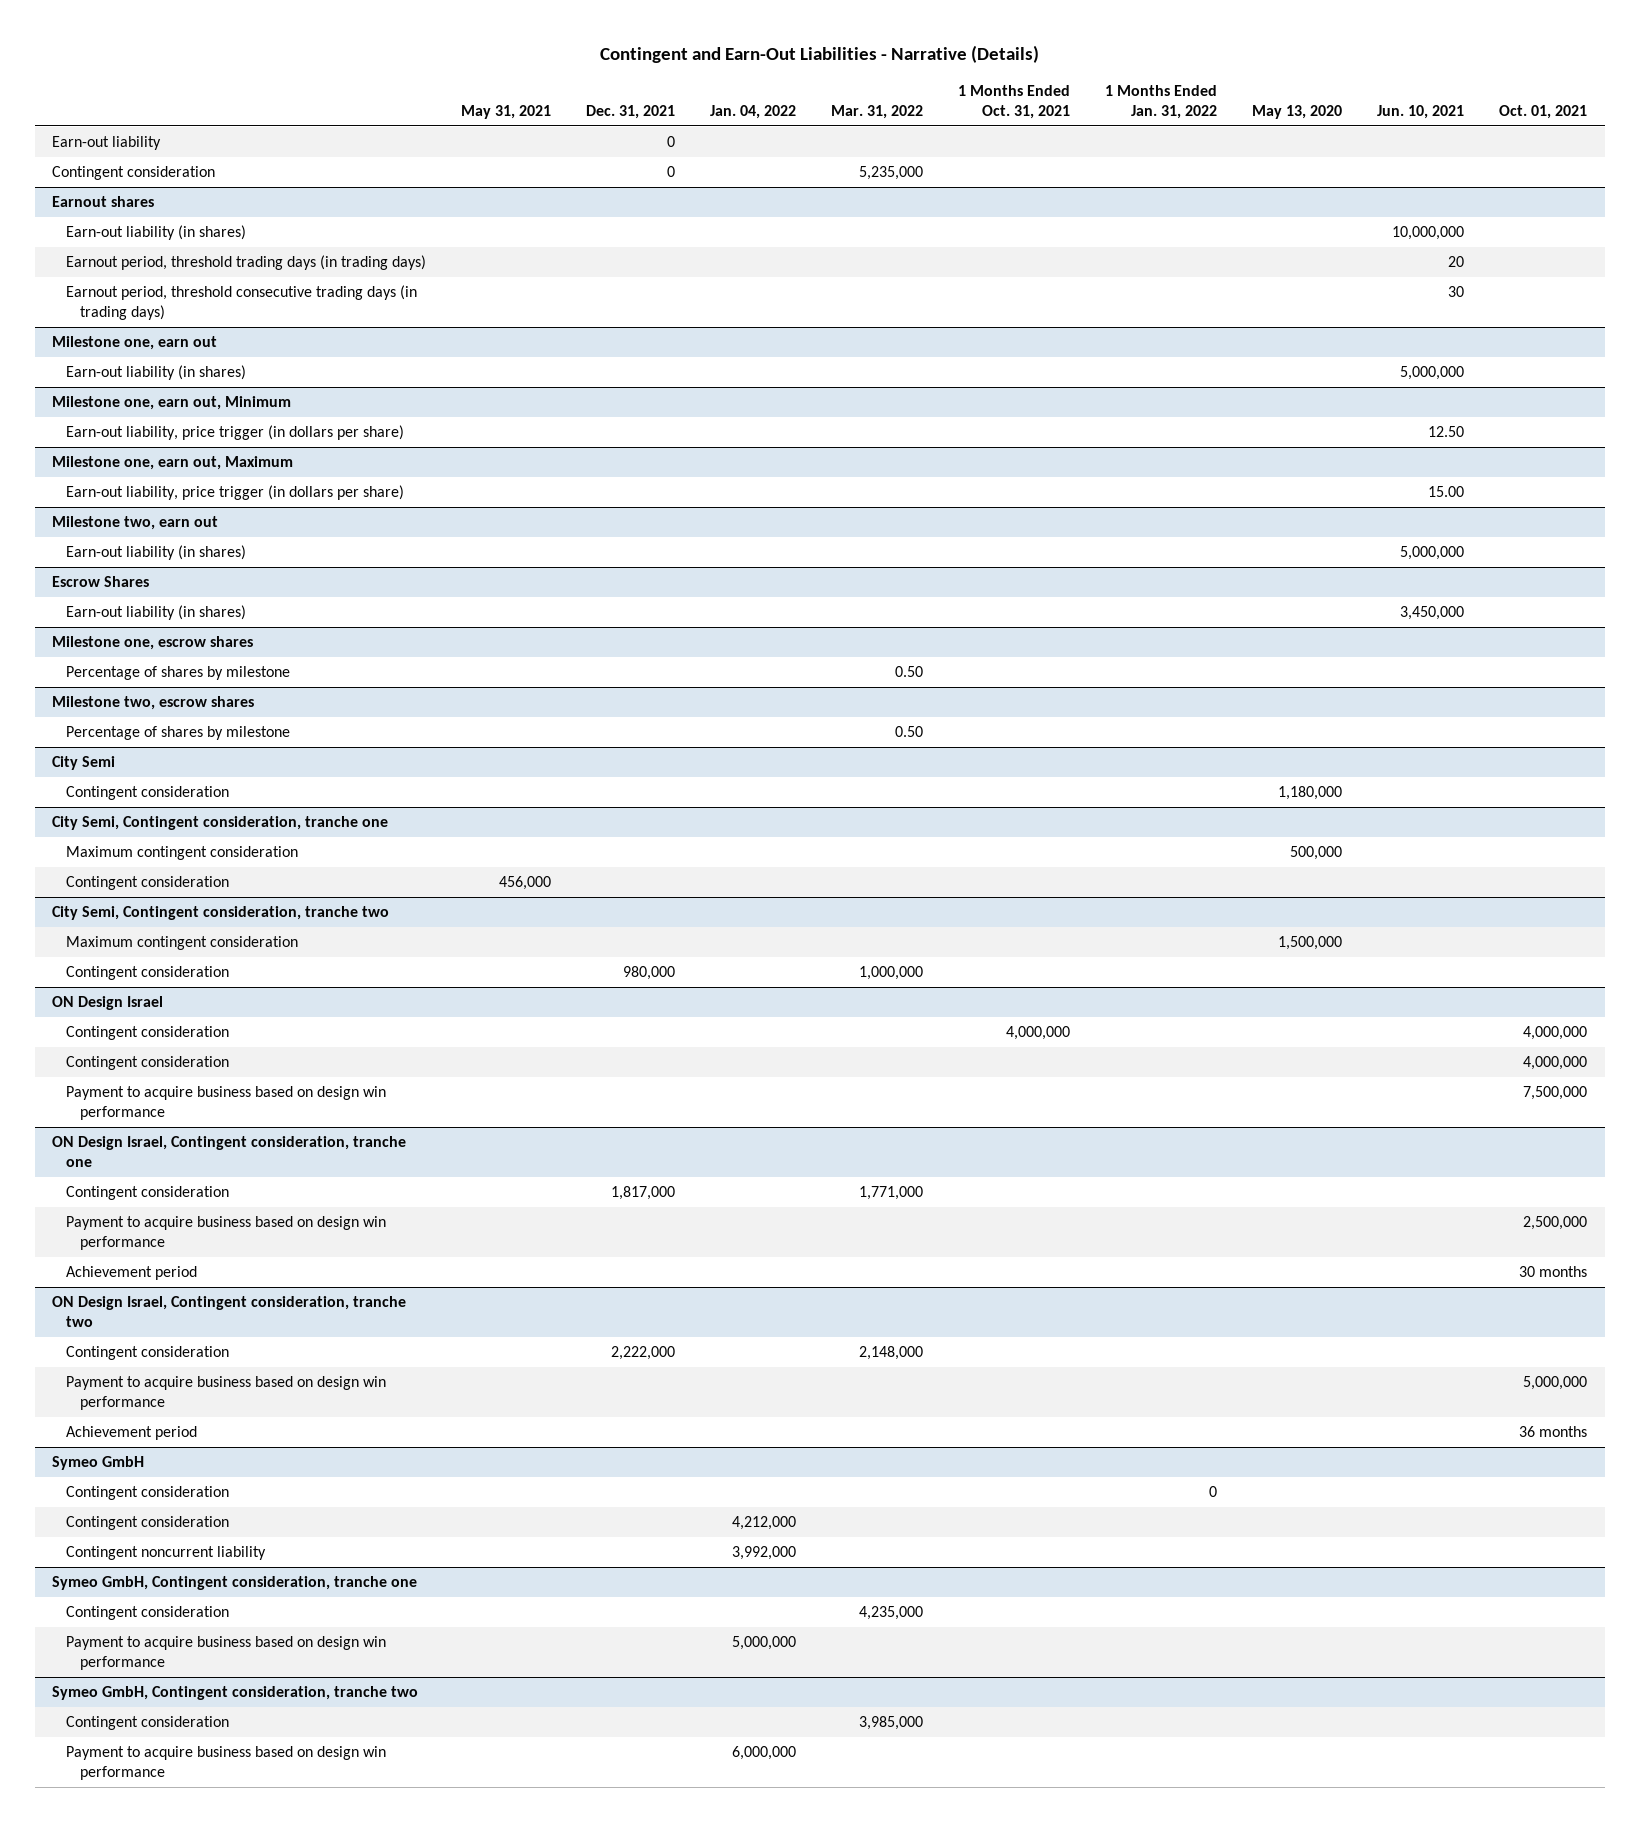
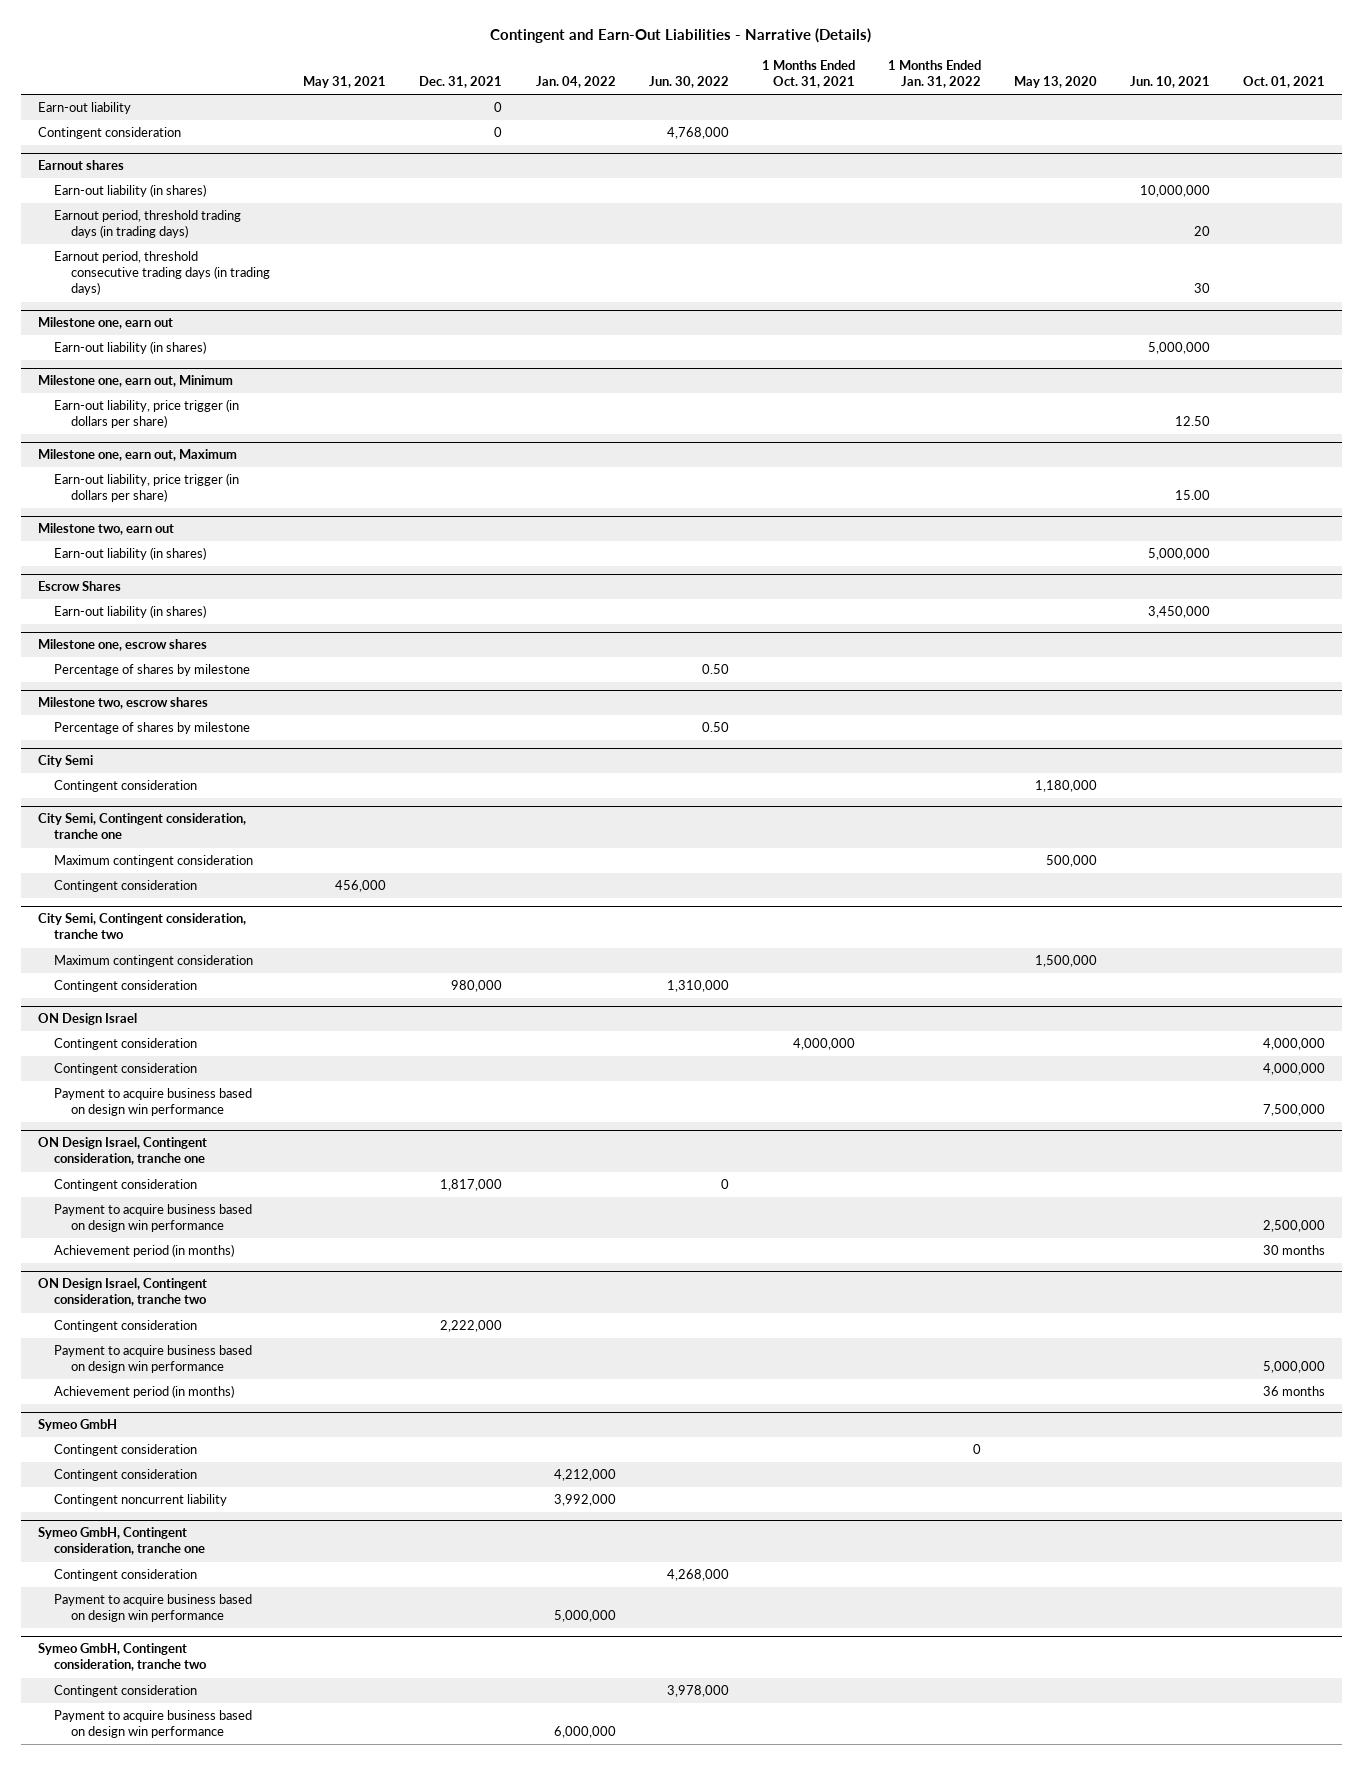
[831,104,924,119] Mar. 31, 2022 -> none
none -> [648,76,729,89] Jun. 30, 2022
[66,1266,198,1281] Achievement period -> [54,1244,235,1258] Achievement period (in months)
[66,1426,198,1441] Achievement period -> [54,1385,235,1399] Achievement period (in months)

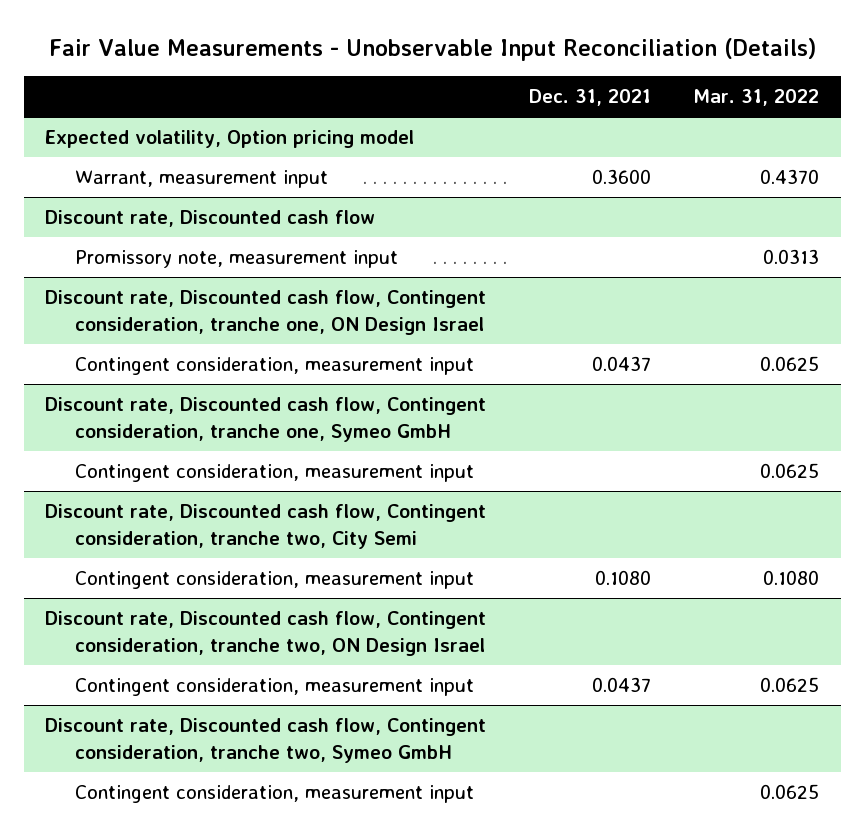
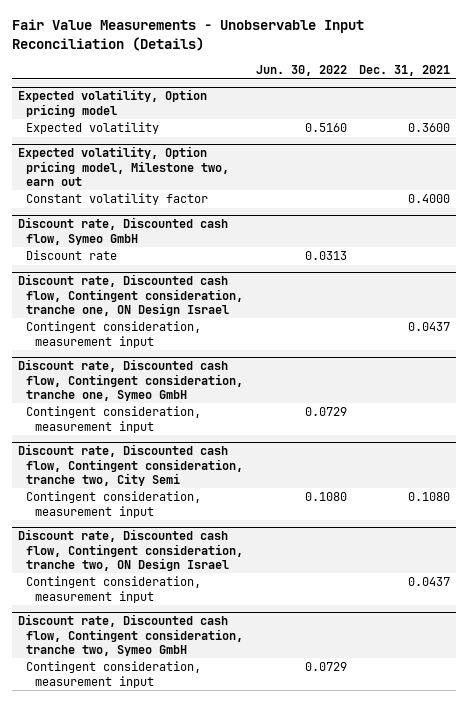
[693,89,820,107] Mar. 31, 2022 -> none
none -> [255,64,347,76] Jun. 30, 2022
[75,170,329,189] Warrant, measurement input -> [26,122,160,135] Expected volatility
none -> [17,146,230,186] Expected volatility, Option pricing model, Milestone two, earn out
none -> [26,193,209,206] Constant volatility factor
[45,210,376,228] Discount rate, Discounted cash flow -> [17,217,228,245] Discount rate, Discounted cash flow, Symeo GmbH
[75,250,399,269] Promissory note, measurement input -> [26,250,118,261] Discount rate

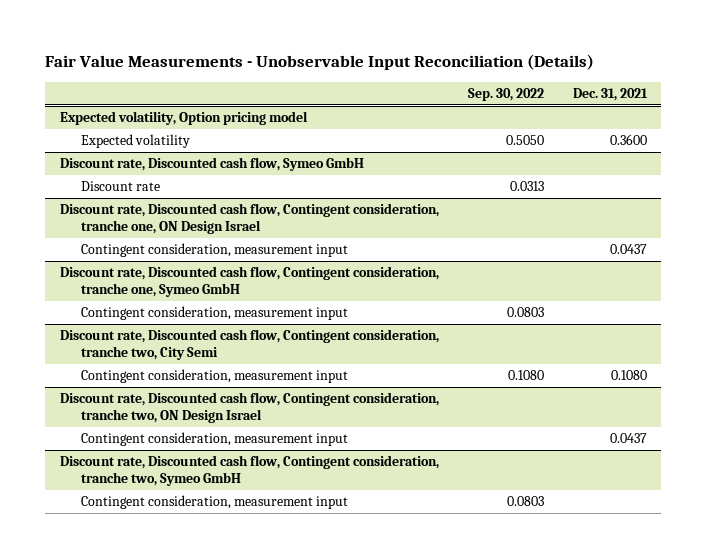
[255,64,347,76] Jun. 30, 2022 -> none
none -> [467,88,544,102] Sep. 30, 2022
[17,146,230,186] Expected volatility, Option pricing model, Milestone two, earn out -> none
[26,193,209,206] Constant volatility factor -> none

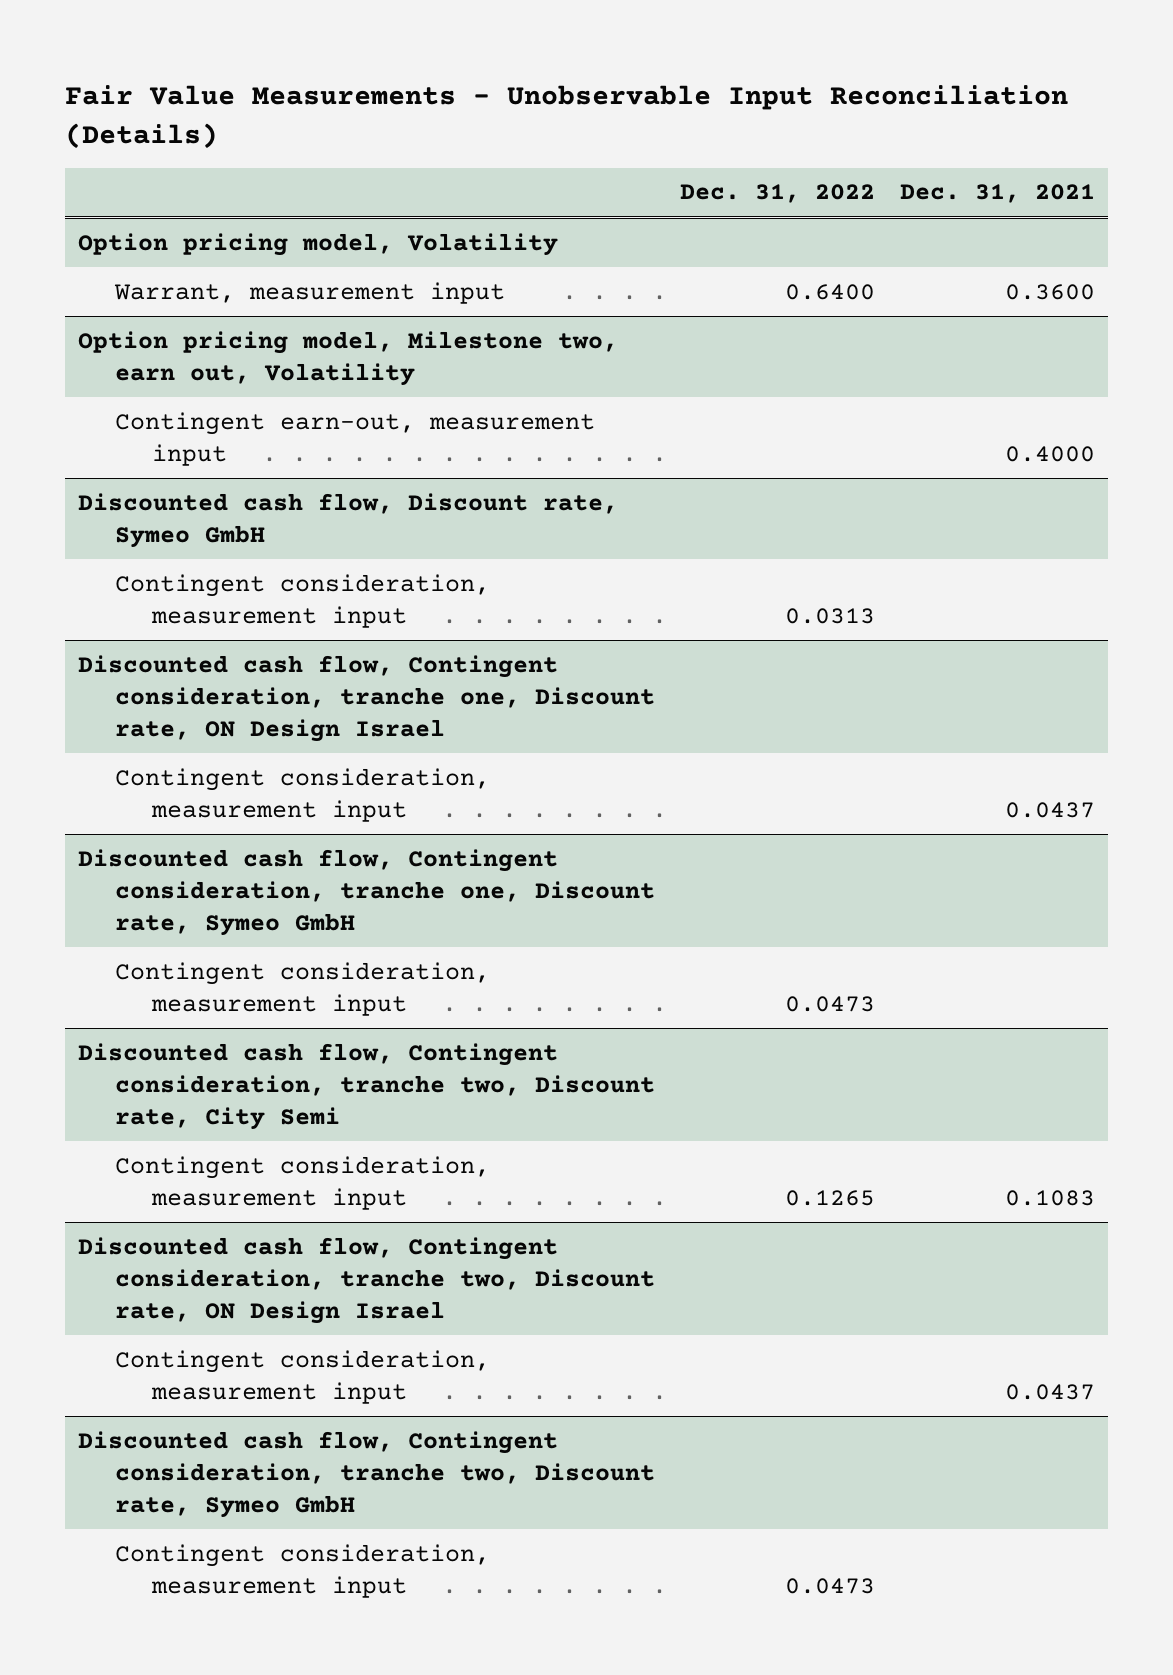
[467,88,544,102] Sep. 30, 2022 -> none
none -> [680,184,876,204] Dec. 31, 2022
[80,181,160,192] Discount rate -> none
[59,111,308,126] Expected volatility, Option pricing model -> [77,232,558,256] Option pricing model, Volatility
[80,134,190,149] Expected volatility -> [113,281,505,304] Warrant, measurement input
none -> [77,330,618,386] Option pricing model, Milestone two, earn out, Volatility
none -> [114,411,595,466] Contingent earn-out, measurement input
[59,157,364,172] Discount rate, Discounted cash flow, Symeo GmbH -> [77,492,618,548] Discounted cash flow, Discount rate, Symeo GmbH
none -> [114,573,490,628] Contingent consideration, measurement input
[59,203,439,235] Discount rate, Discounted cash flow, Contingent consideration, tranche one, ON Design Israel -> [77,654,655,742] Discounted cash flow, Contingent consideration, tranche one, Discount rate, ON Design Israel
[59,266,439,298] Discount rate, Discounted cash flow, Contingent consideration, tranche one, Symeo GmbH -> [77,848,655,936] Discounted cash flow, Contingent consideration, tranche one, Discount rate, Symeo GmbH
[59,329,439,361] Discount rate, Discounted cash flow, Contingent consideration, tranche two, City Semi -> [77,1042,655,1130] Discounted cash flow, Contingent consideration, tranche two, Discount rate, City Semi
[610,370,647,381] 0.1080 -> [1005,1189,1096,1206] 0.1083
[59,392,439,424] Discount rate, Discounted cash flow, Contingent consideration, tranche two, ON Design Israel -> [77,1236,655,1324] Discounted cash flow, Contingent consideration, tranche two, Discount rate, ON Design Israel
[59,455,439,487] Discount rate, Discounted cash flow, Contingent consideration, tranche two, Symeo GmbH -> [77,1430,655,1518] Discounted cash flow, Contingent consideration, tranche two, Discount rate, Symeo GmbH

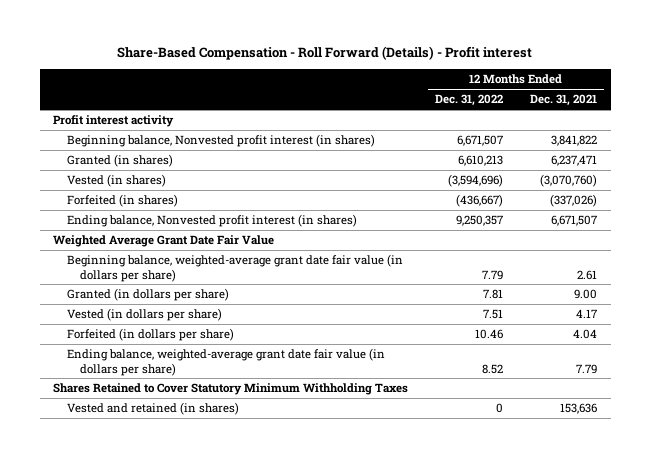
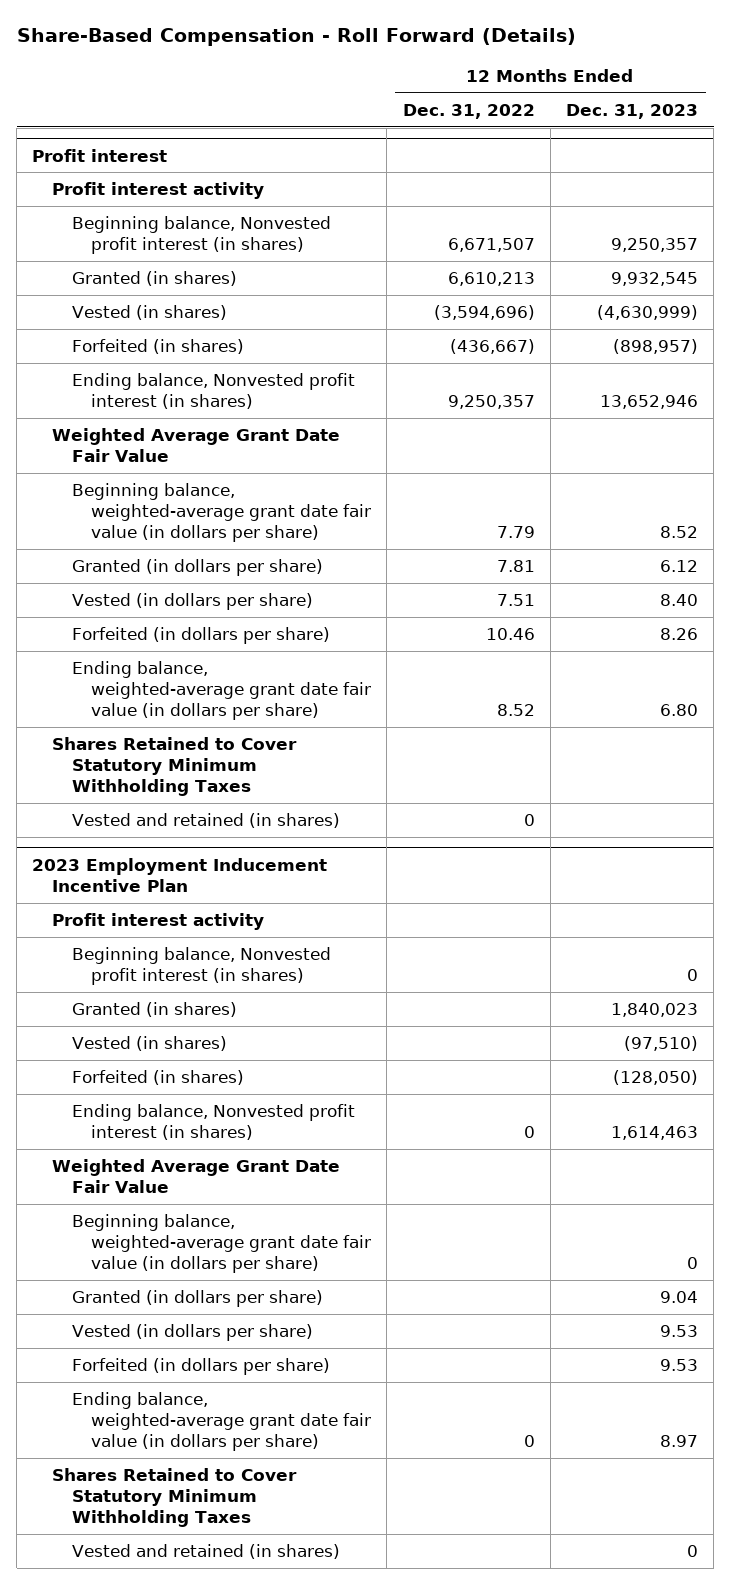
[117,46,533,61] Share-Based Compensation - Roll Forward (Details) - Profit interest -> [16,28,576,47] Share-Based Compensation - Roll Forward (Details)
[530,94,598,107] Dec. 31, 2021 -> none
none -> [566,103,699,119] Dec. 31, 2023
none -> [32,148,168,162] Profit interest
none -> [32,857,328,892] 2023 Employment Inducement Incentive Plan
none -> [51,912,264,930] Profit interest activity
none -> [71,946,331,986] Beginning balance, Nonvested profit interest (in shares)
none -> [71,1001,237,1017] Granted (in shares)
none -> [71,1035,227,1051] Vested (in shares)
none -> [71,1069,244,1085] Forfeited (in shares)
none -> [71,1103,355,1141] Ending balance, Nonvested profit interest (in shares)
none -> [51,1158,340,1194] Weighted Average Grant Date Fair Value
none -> [71,1213,372,1274] Beginning balance, weighted-average grant date fair value (in dollars per share)
none -> [71,1289,323,1307] Granted (in dollars per share)
none -> [71,1323,313,1341] Vested (in dollars per share)
none -> [71,1357,330,1375] Forfeited (in dollars per share)
none -> [71,1391,372,1452] Ending balance, weighted-average grant date fair value (in dollars per share)
none -> [51,1467,297,1528] Shares Retained to Cover Statutory Minimum Withholding Taxes
none -> [71,1543,340,1559] Vested and retained (in shares)

